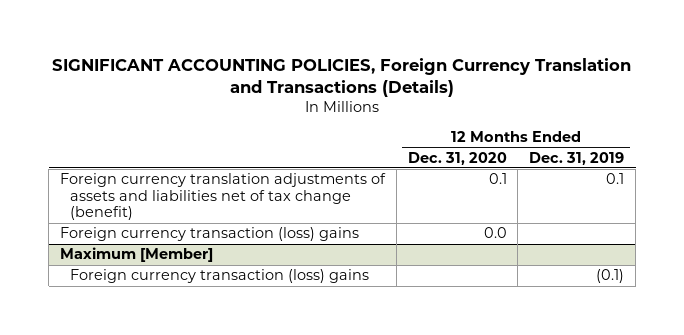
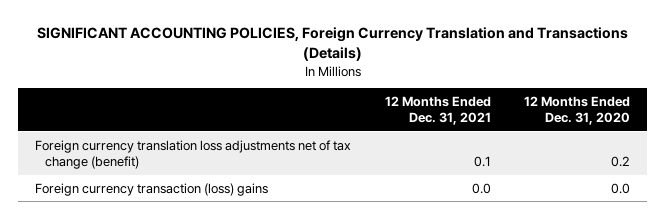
[529,151,625,165] Dec. 31, 2019 -> none
none -> [384,95,491,126] 12 Months Ended Dec. 31, 2021
[60,173,387,221] Foreign currency translation adjustments of assets and liabilities net of tax change (benefit) -> [35,139,352,170] Foreign currency translation loss adjustments net of tax change (benefit)
[488,173,507,185] 0.1 -> [610,156,630,168] 0.2
[60,247,214,263] Maximum [Member] -> none
[70,269,370,284] Foreign currency transaction (loss) gains -> none

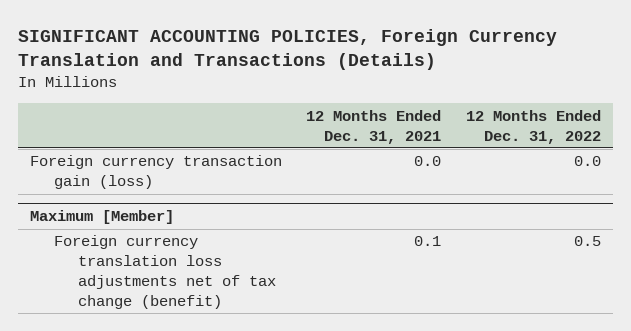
[523,95,630,126] 12 Months Ended Dec. 31, 2020 -> none
none -> [465,109,601,144] 12 Months Ended Dec. 31, 2022
none -> [29,155,282,190] Foreign currency transaction gain (loss)
none -> [29,210,174,225] Maximum [Member]
[35,182,269,196] Foreign currency transaction (loss) gains -> none

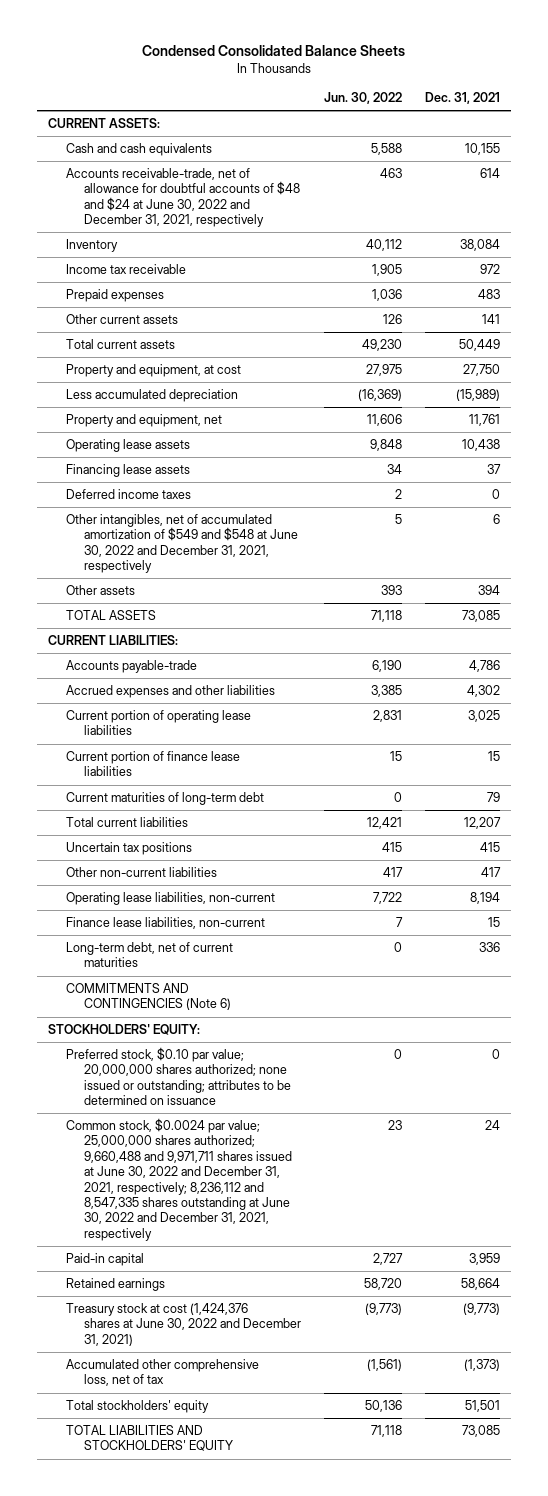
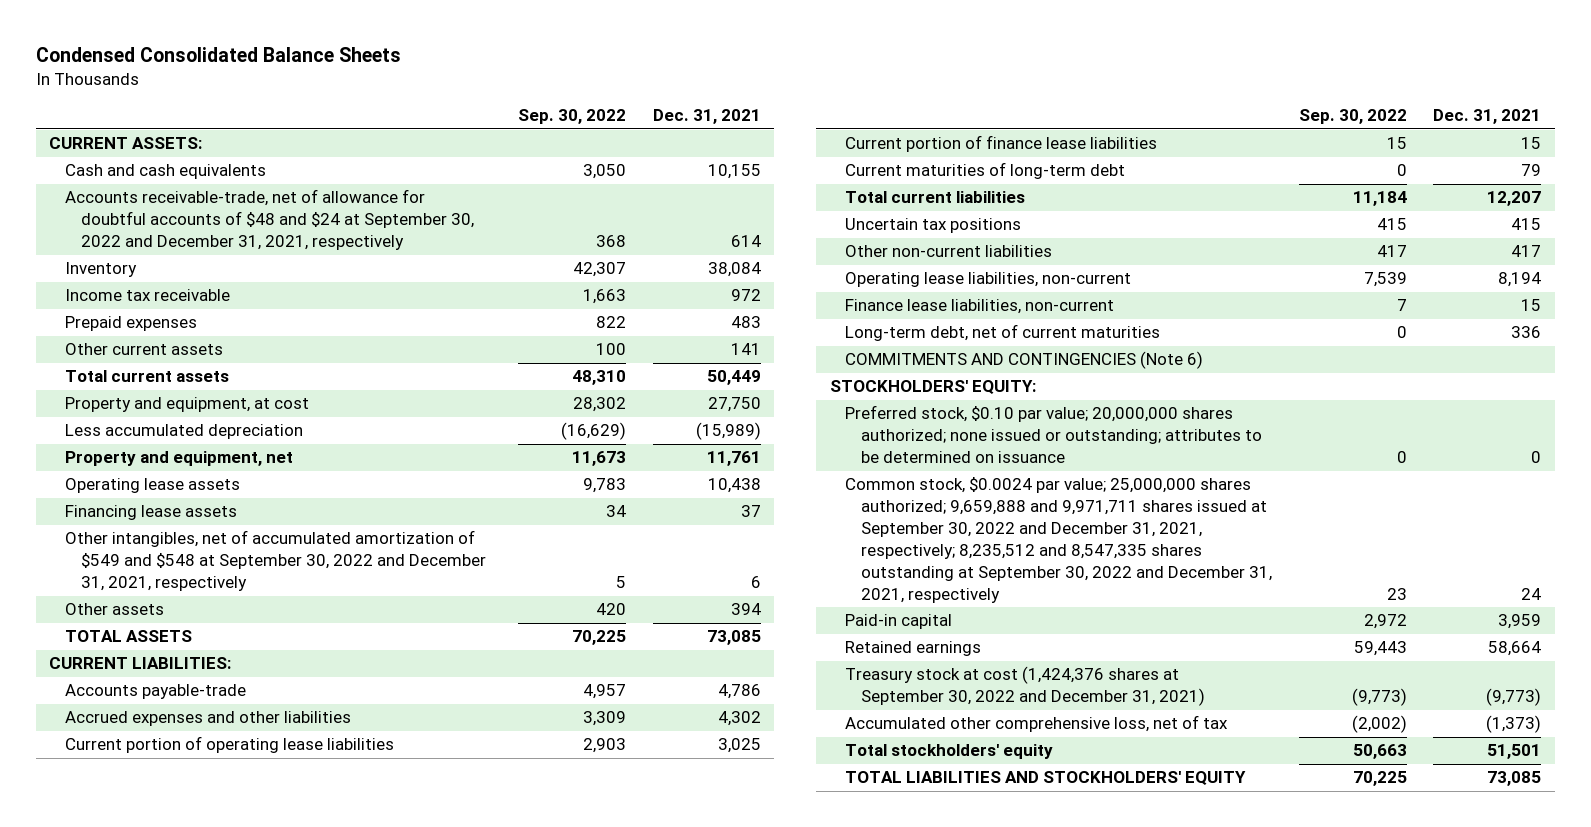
[323,91,402,104] Jun. 30, 2022 -> none
none -> [518,109,627,125] Sep. 30, 2022
[65,168,300,228] Accounts receivable-trade, net of allowance for doubtful accounts of $48 and $24 at June 30, 2022 and December 31, 2021, respectively -> [65,189,474,251] Accounts receivable-trade, net of allowance for doubtful accounts of $48 and $24 at September 30, 2022 and December 31, 2021, respectively
[65,489,191,500] Deferred income taxes -> none
[65,514,298,574] Other intangibles, net of accumulated amortization of $549 and $548 at June 30, 2022 and December 31, 2021, respectively -> [65,530,486,592] Other intangibles, net of accumulated amortization of $549 and $548 at September 30, 2022 and December 31, 2021, respectively
[65,1118,292,1241] Common stock, $0.0024 par value; 25,000,000 shares authorized; 9,660,488 and 9,971,711 shares issued at June 30, 2022 and December 31, 2021, respectively; 8,236,112 and 8,547,335 shares outstanding at June 30, 2022 and December 31, 2021, respectively -> [845,477,1273,603] Common stock, $0.0024 par value; 25,000,000 shares authorized; 9,659,888 and 9,971,711 shares issued at September 30, 2022 and December 31, 2021, respectively; 8,235,512 and 8,547,335 shares outstanding at September 30, 2022 and December 31, 2021, respectively
[65,1303,301,1346] Treasury stock at cost (1,424,376 shares at June 30, 2022 and December 31, 2021) -> [845,666,1206,707] Treasury stock at cost (1,424,376 shares at September 30, 2022 and December 31, 2021)

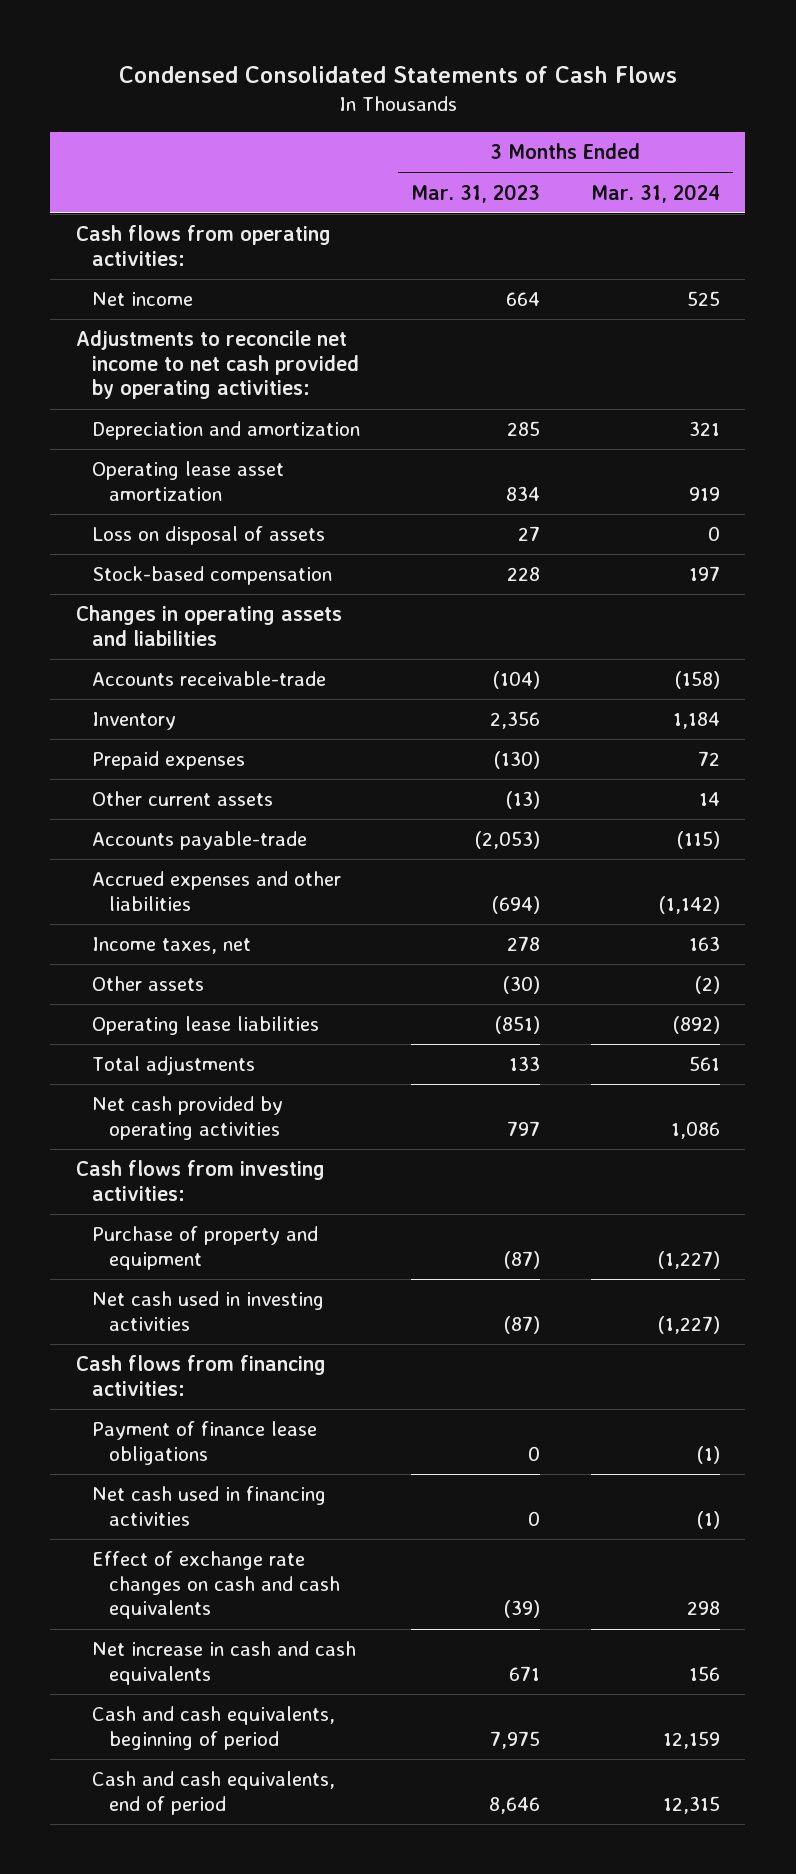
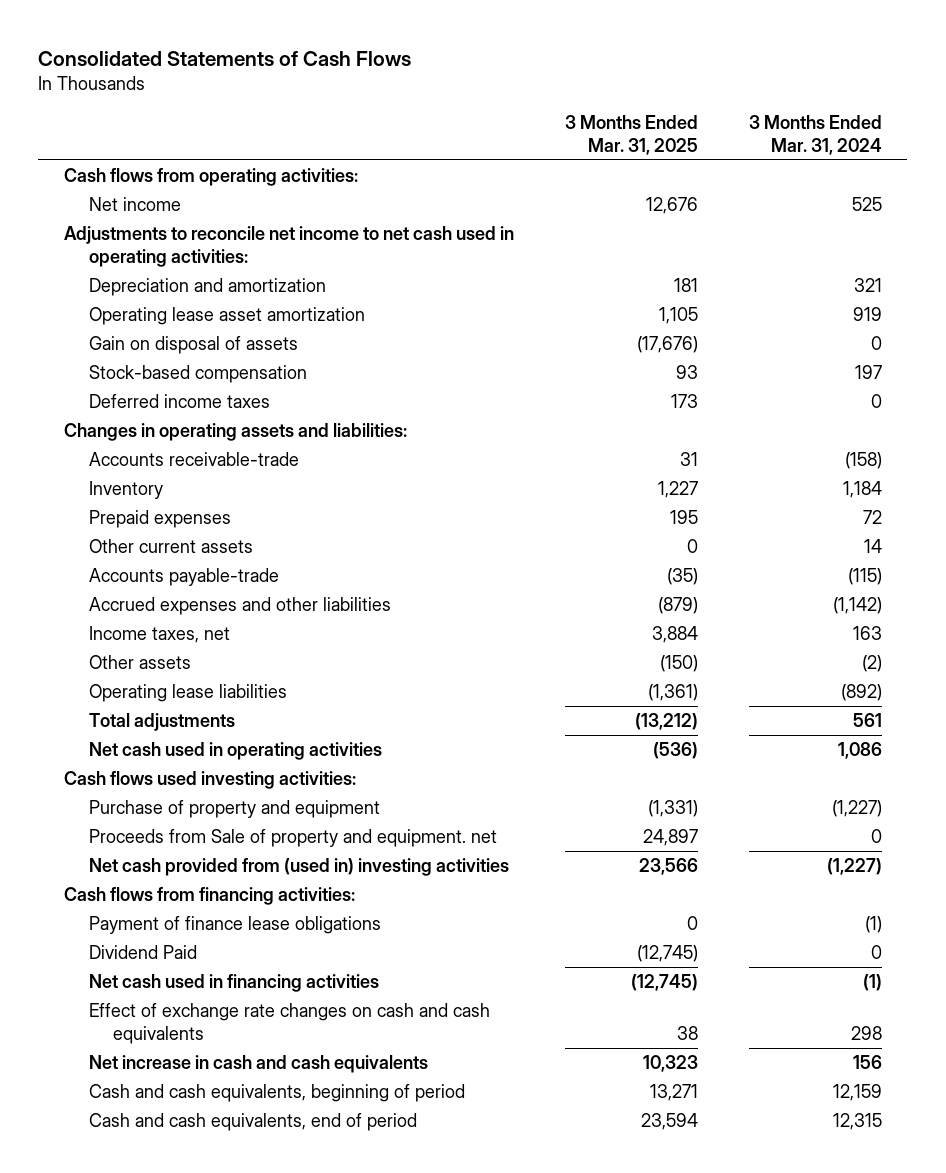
[118,65,677,83] Condensed Consolidated Statements of Cash Flows -> [38,50,412,66] Consolidated Statements of Cash Flows
[411,183,541,203] Mar. 31, 2023 -> none
none -> [564,114,698,155] 3 Months Ended Mar. 31, 2025
[75,330,360,400] Adjustments to reconcile net income to net cash provided by operating activities: -> [63,226,514,267] Adjustments to reconcile net income to net cash used in operating activities:
[92,526,326,546] Loss on disposal of assets -> [88,336,298,355] Gain on disposal of assets
none -> [88,394,270,409] Deferred income taxes
[75,605,342,646] Changes in operating assets and liabilities -> [63,423,407,442] Changes in operating assets and liabilities:
[92,1096,284,1140] Net cash provided by operating activities -> [88,742,382,761] Net cash used in operating activities
[75,1160,325,1201] Cash flows from investing activities: -> [63,771,356,790] Cash flows used investing activities:
none -> [88,829,497,848] Proceeds from Sale of property and equipment. net
[92,1291,325,1331] Net cash used in investing activities -> [88,858,509,877] Net cash provided from (used in) investing activities
none -> [88,945,197,960] Dividend Paid

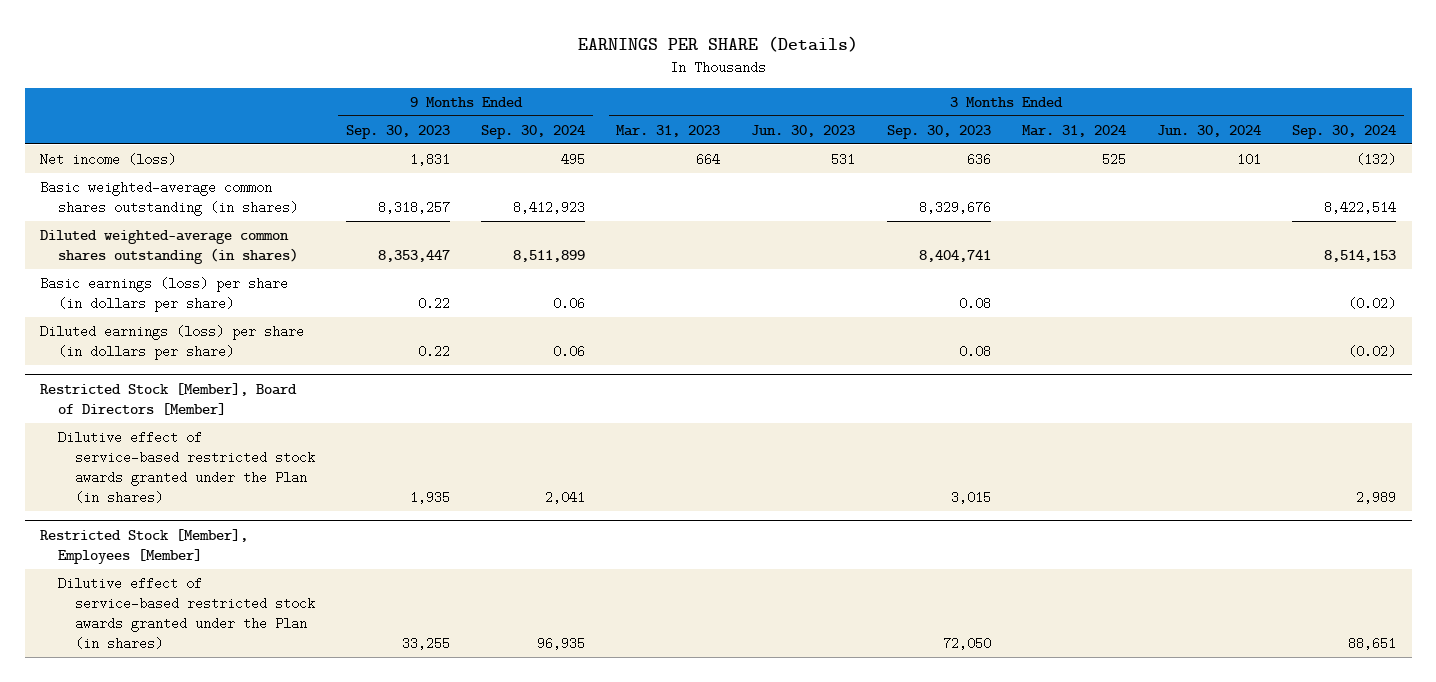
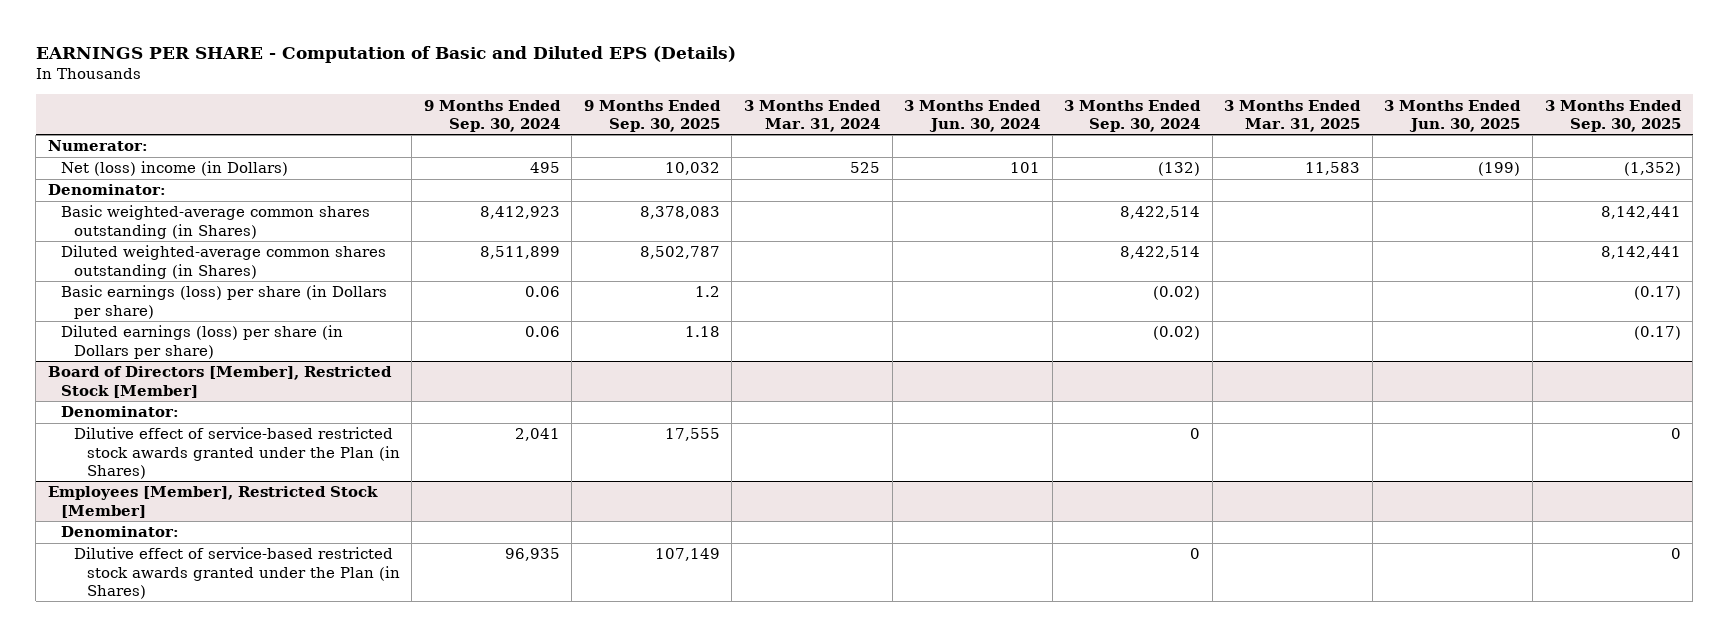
[578,35,859,52] EARNINGS PER SHARE (Details) -> [35,45,736,63] EARNINGS PER SHARE - Computation of Basic and Diluted EPS (Details)
[346,124,451,139] Sep. 30, 2023 -> none
[616,124,721,137] Mar. 31, 2023 -> none
[751,124,856,137] Jun. 30, 2023 -> none
[886,124,991,139] Sep. 30, 2023 -> none
none -> [583,99,721,132] 9 Months Ended Sep. 30, 2025
none -> [1224,99,1362,132] 3 Months Ended Mar. 31, 2025
none -> [1384,99,1522,132] 3 Months Ended Jun. 30, 2025
none -> [1544,99,1682,132] 3 Months Ended Sep. 30, 2025
none -> [47,140,148,152] Numerator:
[40,152,177,166] Net income (loss) -> [60,161,288,177] Net (loss) income (in Dollars)
none -> [47,184,166,196] Denominator:
[40,180,298,216] Basic weighted-average common shares outstanding (in shares) -> [60,205,370,239] Basic weighted-average common shares outstanding (in Shares)
[40,229,298,264] Diluted weighted-average common shares outstanding (in shares) -> [60,245,386,279] Diluted weighted-average common shares outstanding (in Shares)
[1324,249,1397,262] 8,514,153 -> [1120,246,1201,260] 8,422,514
[40,276,289,312] Basic earnings (loss) per share (in dollars per share) -> [60,285,387,319] Basic earnings (loss) per share (in Dollars per share)
[40,324,305,360] Diluted earnings (loss) per share (in dollars per share) -> [60,325,343,359] Diluted earnings (loss) per share (in Dollars per share)
[40,382,298,415] Restricted Stock [Member], Board of Directors [Member] -> [47,366,392,398] Board of Directors [Member], Restricted Stock [Member]
none -> [60,406,179,418] Denominator:
[57,430,315,504] Dilutive effect of service-based restricted stock awards granted under the Plan (in shares) -> [73,427,400,479] Dilutive effect of service-based restricted stock awards granted under the Plan (in Shares)
[1356,490,1397,504] 2,989 -> [1190,428,1201,440] 0
[40,528,249,564] Restricted Stock [Member], Employees [Member] -> [47,486,378,518] Employees [Member], Restricted Stock [Member]
none -> [60,526,179,538] Denominator:
[57,576,315,650] Dilutive effect of service-based restricted stock awards granted under the Plan (in shares) -> [73,547,400,599] Dilutive effect of service-based restricted stock awards granted under the Plan (in Shares)
[1348,636,1397,650] 88,651 -> [1190,548,1201,560] 0

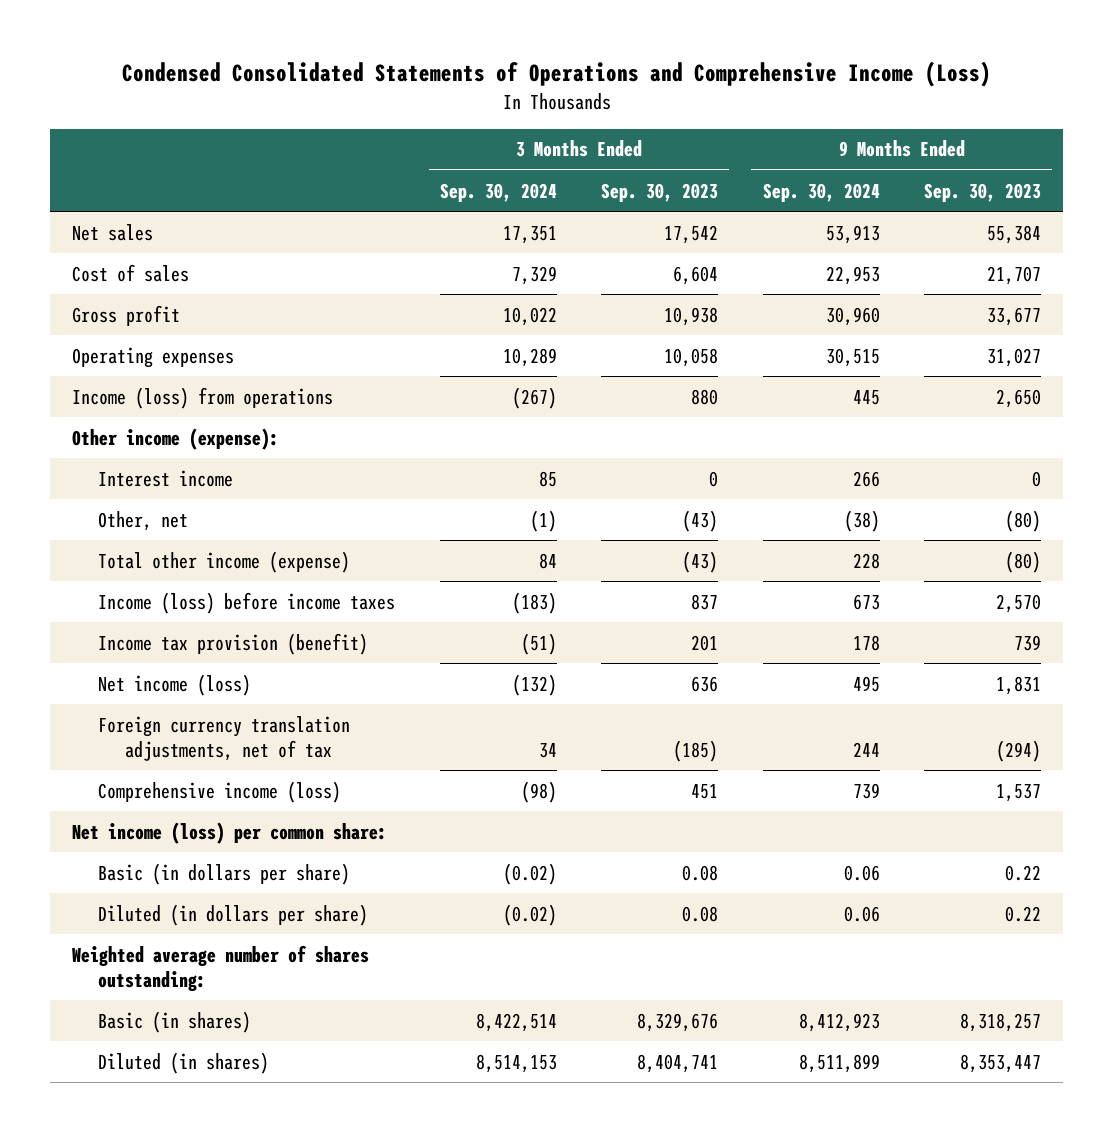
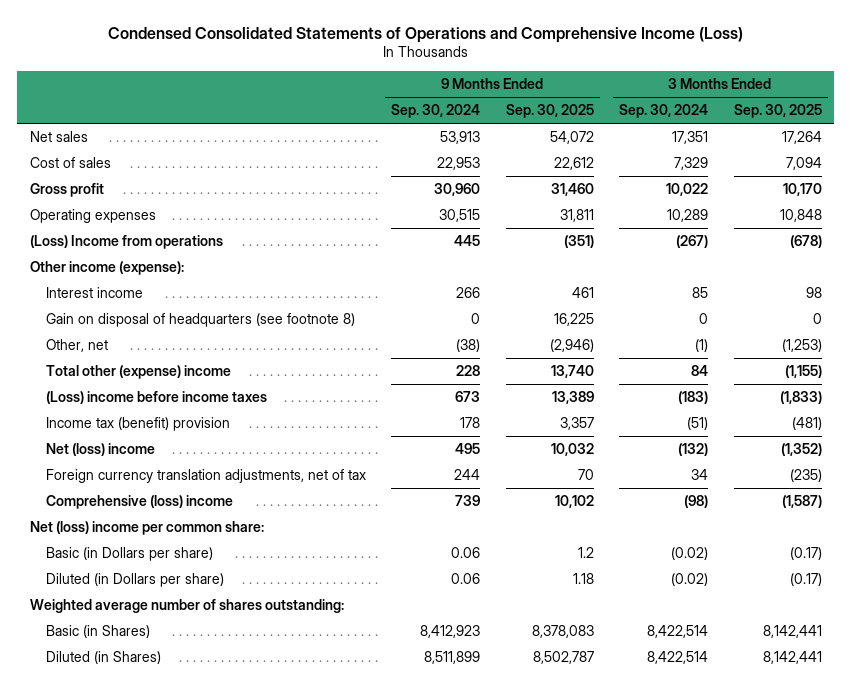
[601,182,719,202] Sep. 30, 2023 -> none
[923,182,1041,202] Sep. 30, 2023 -> none
none -> [505,104,594,119] Sep. 30, 2025
none -> [733,104,822,119] Sep. 30, 2025
[72,386,334,409] Income (loss) from operations -> [29,235,223,250] (Loss) Income from operations
none -> [45,313,355,328] Gain on disposal of headquarters (see footnote 8)
[98,550,351,573] Total other income (expense) -> [45,365,231,380] Total other (expense) income
[98,591,396,614] Income (loss) before income taxes -> [45,391,267,405] (Loss) income before income taxes
[98,632,369,655] Income tax provision (benefit) -> [45,417,230,432] Income tax (benefit) provision
[98,673,252,696] Net income (loss) -> [45,443,155,457] Net (loss) income
[98,780,342,803] Comprehensive income (loss) -> [45,495,233,510] Comprehensive (loss) income
[72,821,388,844] Net income (loss) per common share: -> [29,521,264,536] Net (loss) income per common share:
[98,862,351,885] Basic (in dollars per share) -> [45,547,213,562] Basic (in Dollars per share)
[98,903,369,926] Diluted (in dollars per share) -> [45,573,224,588] Diluted (in Dollars per share)
[98,1010,252,1033] Basic (in shares) -> [45,625,150,639] Basic (in Shares)
[98,1051,270,1074] Diluted (in shares) -> [45,651,161,665] Diluted (in Shares)
[475,1053,557,1073] 8,514,153 -> [647,651,709,665] 8,422,514

